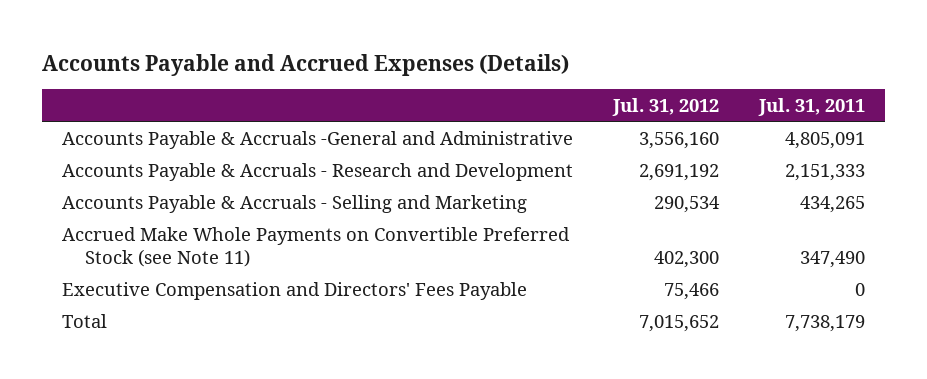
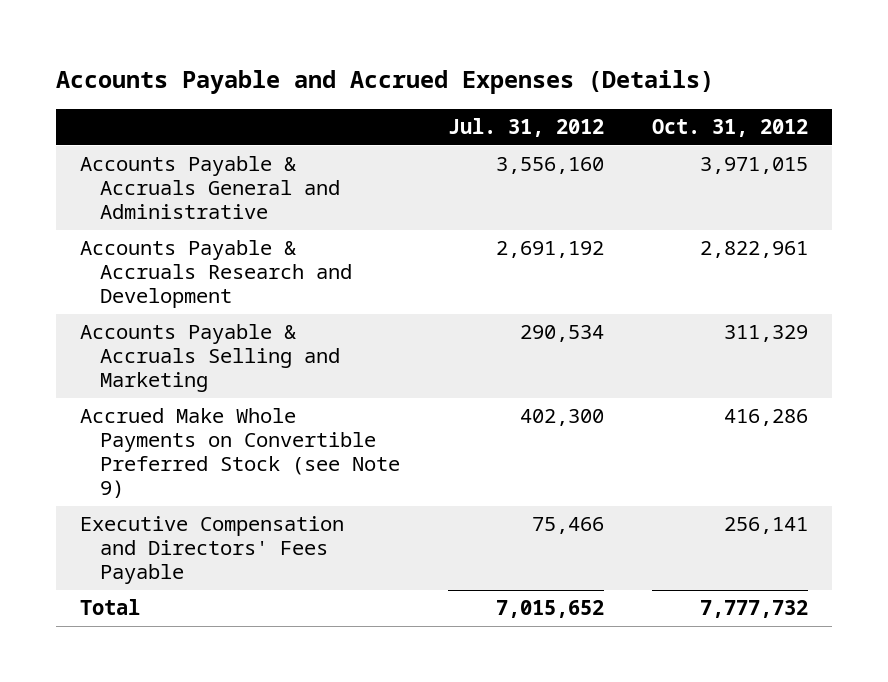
[757,97,865,116] Jul. 31, 2011 -> none
none -> [651,119,808,138] Oct. 31, 2012
[61,130,573,149] Accounts Payable & Accruals -General and Administrative -> [80,156,340,220] Accounts Payable & Accruals General and Administrative
[61,162,573,181] Accounts Payable & Accruals - Research and Development -> [80,240,352,309] Accounts Payable & Accruals Research and Development
[61,194,527,213] Accounts Payable & Accruals - Selling and Marketing -> [80,324,340,393] Accounts Payable & Accruals Selling and Marketing
[61,226,570,267] Accrued Make Whole Payments on Convertible Preferred Stock (see Note 11) -> [80,408,400,499] Accrued Make Whole Payments on Convertible Preferred Stock (see Note 9)

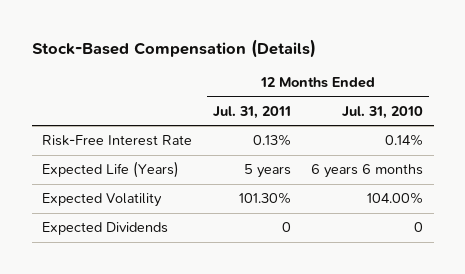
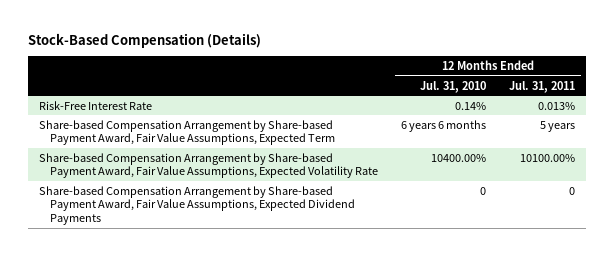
[41,193,162,208] Expected Volatility -> none
[252,134,291,147] 0.13% -> [537,101,575,110] 0.013%
[41,161,179,179] Expected Life (Years) -> [39,119,336,146] Share-based Compensation Arrangement by Share-based Payment Award, Fair Value Assumptions, Expected Term
none -> [39,152,379,179] Share-based Compensation Arrangement by Share-based Payment Award, Fair Value Assumptions, Expected Volatility Rate
[41,222,168,236] Expected Dividends -> [39,185,356,226] Share-based Compensation Arrangement by Share-based Payment Award, Fair Value Assumptions, Expected Dividend Payments

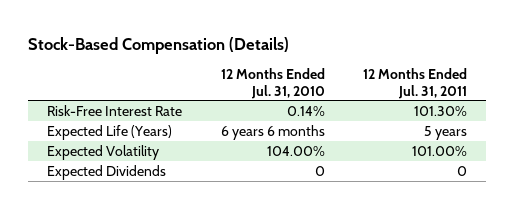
[39,152,379,179] Share-based Compensation Arrangement by Share-based Payment Award, Fair Value Assumptions, Expected Volatility Rate -> none
[537,101,575,110] 0.013% -> [413,105,467,116] 101.30%
[39,119,336,146] Share-based Compensation Arrangement by Share-based Payment Award, Fair Value Assumptions, Expected Term -> [47,124,173,140] Expected Life (Years)
none -> [47,144,160,160] Expected Volatility
[39,185,356,226] Share-based Compensation Arrangement by Share-based Payment Award, Fair Value Assumptions, Expected Dividend Payments -> [47,164,167,180] Expected Dividends

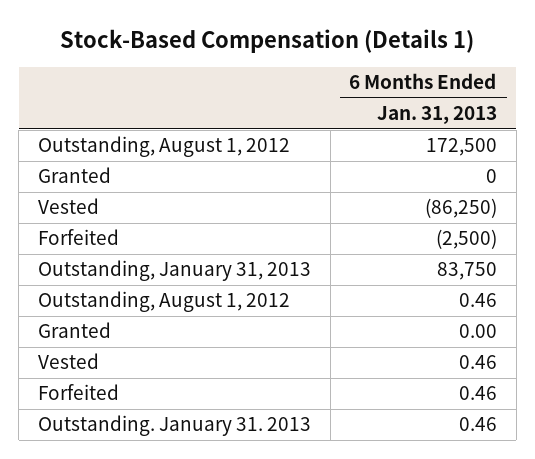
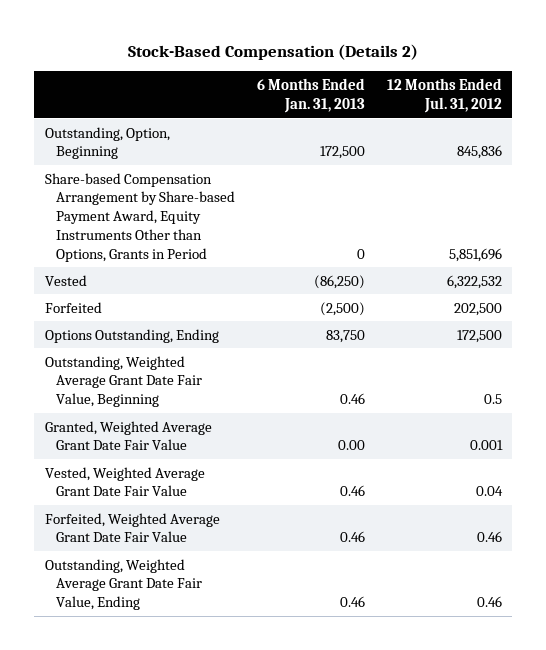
[60,29,475,54] Stock-Based Compensation (Details 1) -> [128,43,419,60] Stock-Based Compensation (Details 2)
none -> [386,78,502,113] 12 Months Ended Jul. 31, 2012
[38,136,291,158] Outstanding, August 1, 2012 -> [44,126,170,160] Outstanding, Option, Beginning
[38,167,112,184] Granted -> [44,172,236,262] Share-based Compensation Arrangement by Share-based Payment Award, Equity Instruments Other than Options, Grants in Period
[38,260,312,282] Outstanding, January 31, 2013 -> [44,328,219,343] Options Outstanding, Ending
[38,291,291,313] Outstanding, August 1, 2012 -> [44,355,203,408] Outstanding, Weighted Average Grant Date Fair Value, Beginning
[38,322,112,339] Granted -> [44,420,212,451] Granted, Weighted Average Grant Date Fair Value
[38,353,100,370] Vested -> [44,466,205,497] Vested, Weighted Average Grant Date Fair Value
[38,384,120,401] Forfeited -> [44,512,220,543] Forfeited, Weighted Average Grant Date Fair Value
[38,415,312,437] Outstanding. January 31. 2013 -> [44,558,203,611] Outstanding, Weighted Average Grant Date Fair Value, Ending

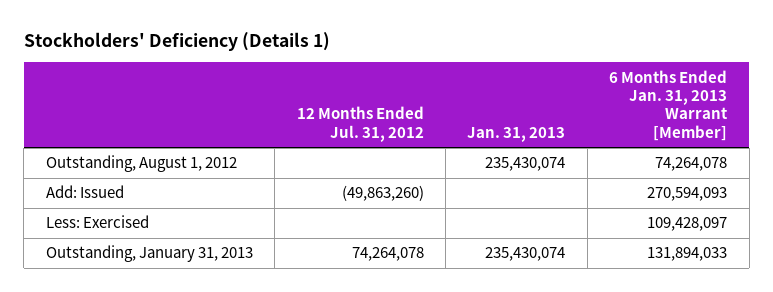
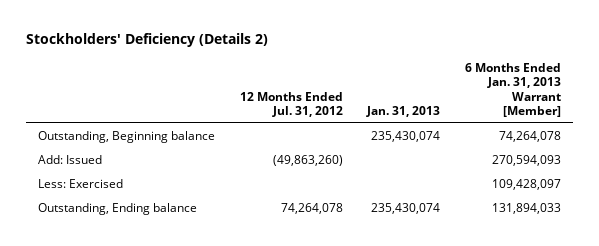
[23,32,330,52] Stockholders' Deficiency (Details 1) -> [26,33,269,48] Stockholders' Deficiency (Details 2)
[45,155,237,173] Outstanding, August 1, 2012 -> [38,130,216,143] Outstanding, Beginning balance
[45,245,253,263] Outstanding, January 31, 2013 -> [38,202,198,215] Outstanding, Ending balance

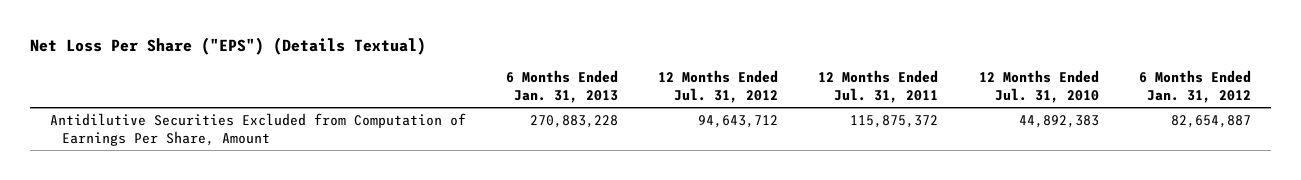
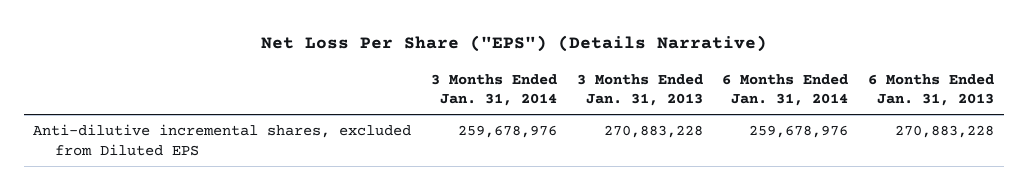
[29,37,426,56] Net Loss Per Share ("EPS") (Details Textual) -> [260,34,767,52] Net Loss Per Share ("EPS") (Details Narrative)
[658,70,779,104] 12 Months Ended Jul. 31, 2012 -> none
[818,70,939,104] 12 Months Ended Jul. 31, 2011 -> none
[978,70,1099,104] 12 Months Ended Jul. 31, 2010 -> none
[1138,70,1251,104] 6 Months Ended Jan. 31, 2012 -> none
none -> [431,73,558,107] 3 Months Ended Jan. 31, 2014
none -> [576,73,703,107] 3 Months Ended Jan. 31, 2013
none -> [722,73,849,107] 6 Months Ended Jan. 31, 2014
[49,112,466,146] Antidilutive Securities Excluded from Computation of Earnings Per Share, Amount -> [33,124,412,156] Anti-dilutive incremental shares, excluded from Diluted EPS

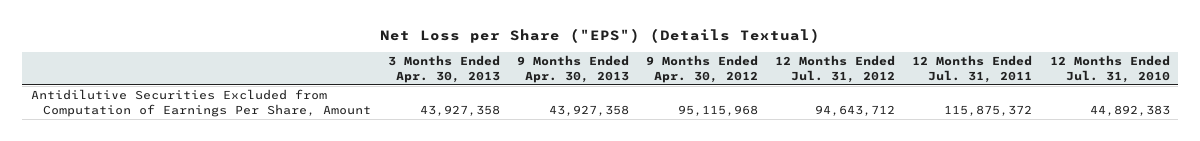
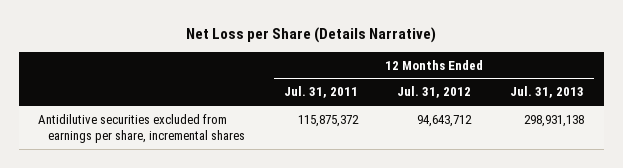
[380,28,821,44] Net Loss per Share ("EPS") (Details Textual) -> [186,27,437,44] Net Loss per Share (Details Narrative)
[388,54,501,83] 3 Months Ended Apr. 30, 2013 -> none
[517,54,630,83] 9 Months Ended Apr. 30, 2013 -> none
[646,54,759,83] 9 Months Ended Apr. 30, 2012 -> none
[1049,54,1170,83] 12 Months Ended Jul. 31, 2010 -> none
none -> [510,86,585,99] Jul. 31, 2013
[30,89,371,117] Antidilutive Securities Excluded from Computation of Earnings Per Share, Amount -> [38,113,245,144] Antidilutive securities excluded from earnings per share, incremental shares

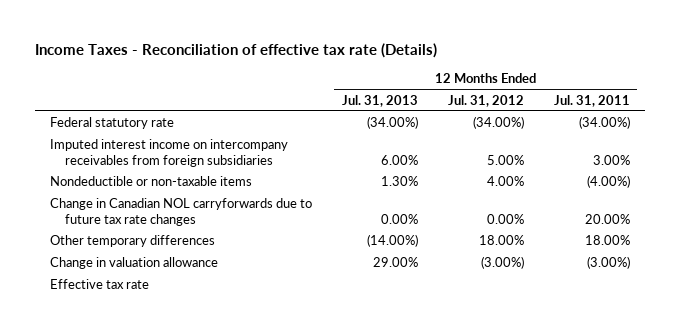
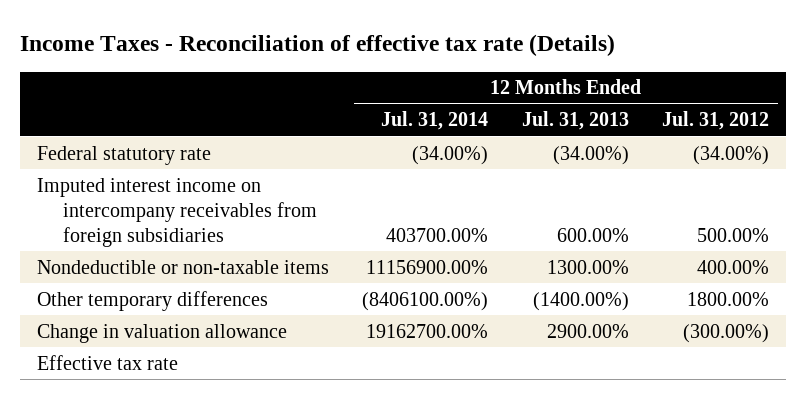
[553,94,630,107] Jul. 31, 2011 -> none
none -> [381,111,489,131] Jul. 31, 2014
[49,198,312,226] Change in Canadian NOL carryforwards due to future tax rate changes -> none
[380,154,418,165] 6.00% -> [556,227,629,242] 600.00%
[486,154,524,165] 5.00% -> [697,227,770,242] 500.00%
[380,176,418,187] 1.30% -> [546,259,629,274] 1300.00%
[486,176,524,187] 4.00% -> [697,259,770,274] 400.00%
[366,234,418,248] (14.00%) -> [532,291,629,311] (1400.00%)
[478,235,524,246] 18.00% -> [687,291,770,306] 1800.00%
[372,257,418,268] 29.00% -> [546,323,629,338] 2900.00%
[480,256,524,270] (3.00%) -> [683,323,770,343] (300.00%)

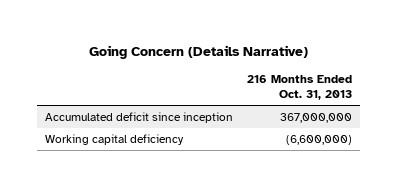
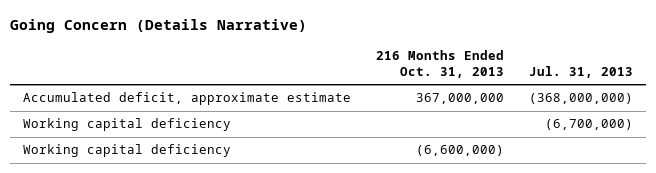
none -> [529,66,634,79] Jul. 31, 2013
[44,112,233,124] Accumulated deficit since inception -> [23,92,352,106] Accumulated deficit, approximate estimate
none -> [23,118,232,132] Working capital deficiency

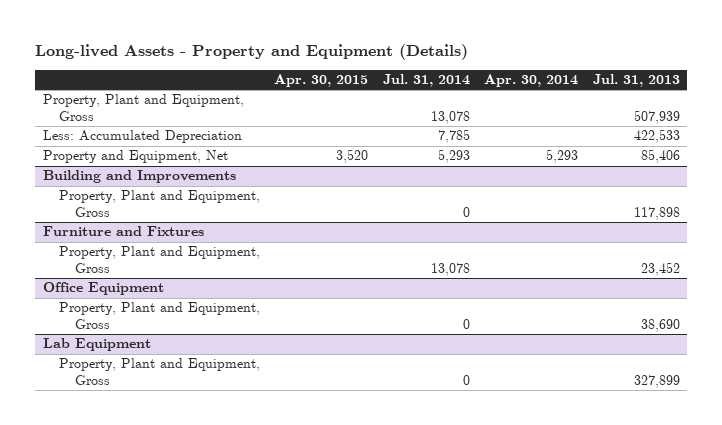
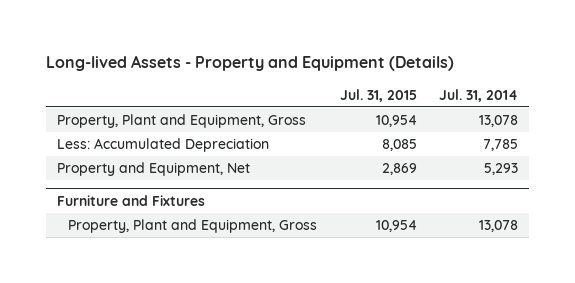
[274,74,369,88] Apr. 30, 2015 -> none
[484,74,579,88] Apr. 30, 2014 -> none
[592,74,680,88] Jul. 31, 2013 -> none
none -> [339,88,417,102] Jul. 31, 2015
[42,170,236,184] Building and Improvements -> none
[58,190,260,217] Property, Plant and Equipment, Gross -> none
[42,282,164,296] Office Equipment -> none
[58,302,260,329] Property, Plant and Equipment, Gross -> none
[42,338,151,352] Lab Equipment -> none
[58,358,260,385] Property, Plant and Equipment, Gross -> none

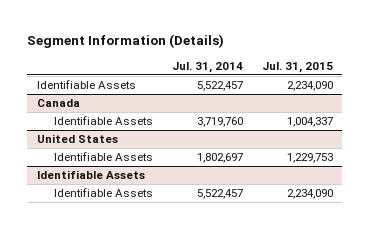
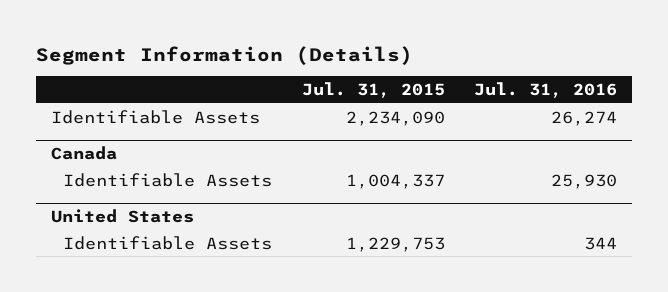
[171,61,243,73] Jul. 31, 2014 -> none
none -> [474,82,618,99] Jul. 31, 2016
[36,169,145,179] Identifiable Assets -> none
[54,187,154,197] Identifiable Assets -> none

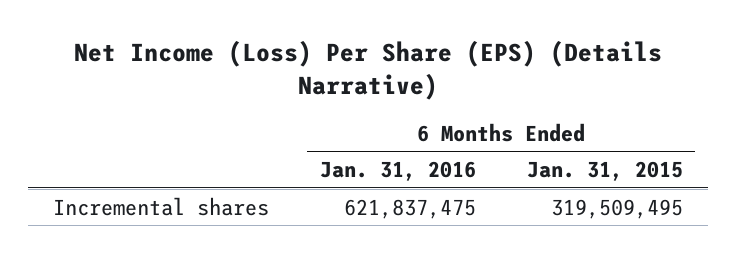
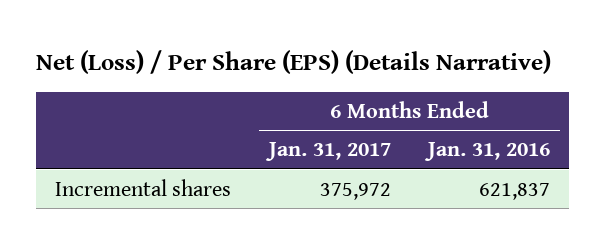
[73,39,662,100] Net Income (Loss) Per Share (EPS) (Details Narrative) -> [35,49,551,74] Net (Loss) / Per Share (EPS) (Details Narrative)
[526,160,683,181] Jan. 31, 2015 -> none
none -> [264,142,391,162] Jan. 31, 2017
[343,198,476,219] 621,837,475 -> [479,182,551,200] 621,837

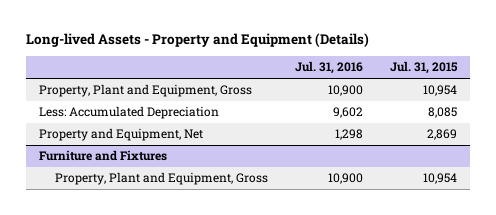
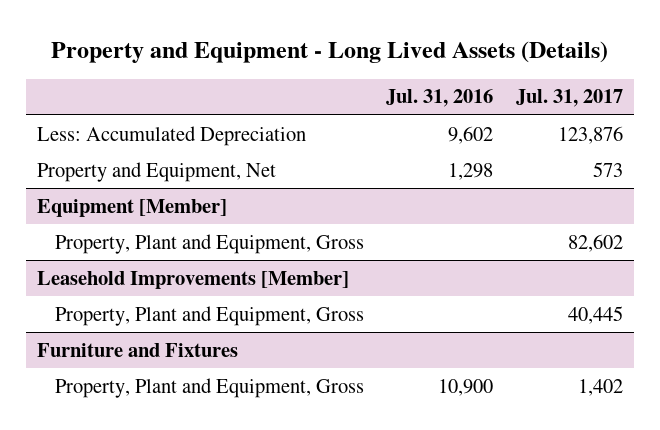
[25,33,369,48] Long-lived Assets - Property and Equipment (Details) -> [50,40,608,63] Property and Equipment - Long Lived Assets (Details)
[389,61,458,75] Jul. 31, 2015 -> none
none -> [515,89,623,108] Jul. 31, 2017
[39,84,253,98] Property, Plant and Equipment, Gross -> none
none -> [37,198,228,217] Equipment [Member]
none -> [54,233,364,254] Property, Plant and Equipment, Gross
none -> [37,270,350,289] Leasehold Improvements [Member]
none -> [54,305,364,326] Property, Plant and Equipment, Gross

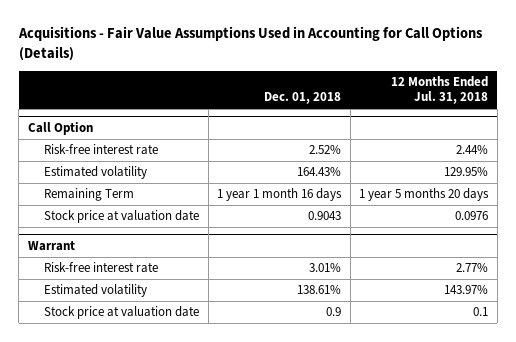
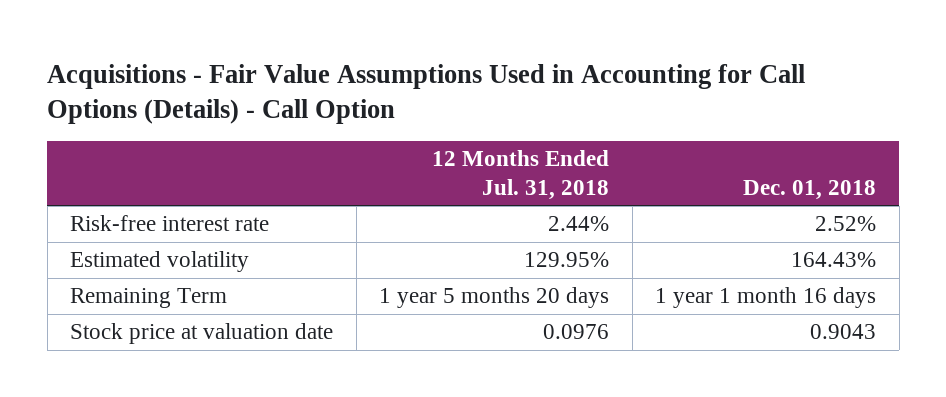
[17,26,483,62] Acquisitions - Fair Value Assumptions Used in Accounting for Call Options (Details) -> [47,63,806,125] Acquisitions - Fair Value Assumptions Used in Accounting for Call Options (Details) - Call Option
[27,121,93,135] Call Option -> none
[27,240,75,251] Warrant -> none
[43,262,158,274] Risk-free interest rate -> none
[43,284,147,298] Estimated volatility -> none
[43,306,199,320] Stock price at valuation date -> none

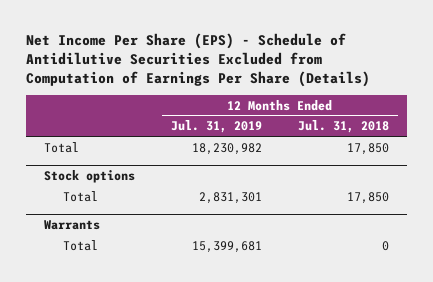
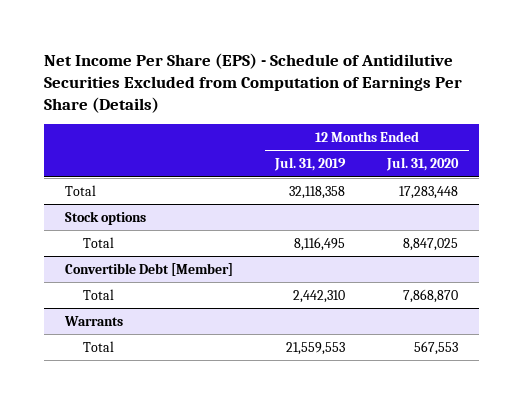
[298,120,390,134] Jul. 31, 2018 -> none
none -> [386,157,460,172] Jul. 31, 2020
[192,142,263,155] 18,230,982 -> [289,186,346,200] 32,118,358
[199,191,263,204] 2,831,301 -> [294,237,346,252] 8,116,495
none -> [64,263,233,277] Convertible Debt [Member]
none -> [82,289,114,301] Total
[192,240,263,253] 15,399,681 -> [286,342,346,356] 21,559,553

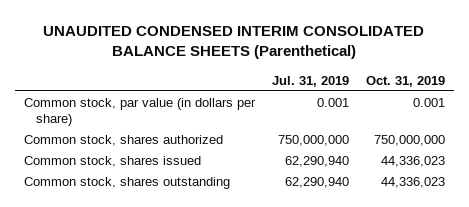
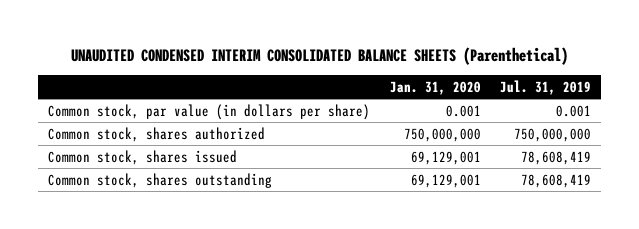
[366,75,446,87] Oct. 31, 2019 -> none
none -> [389,80,481,95] Jan. 31, 2020
[284,156,349,168] 62,290,940 -> [521,150,592,165] 78,608,419
[284,177,349,189] 62,290,940 -> [521,173,592,188] 78,608,419

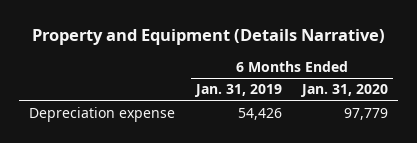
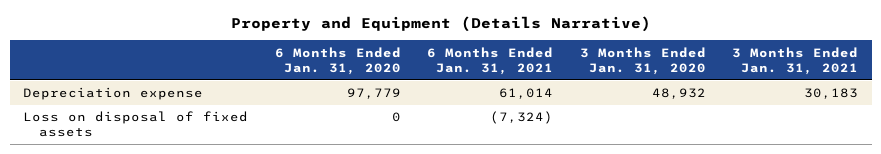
[193,84,282,98] Jan. 31, 2019 -> none
none -> [427,46,554,75] 6 Months Ended Jan. 31, 2021
none -> [579,46,706,75] 3 Months Ended Jan. 31, 2020
none -> [732,46,859,75] 3 Months Ended Jan. 31, 2021
none -> [23,111,249,138] Loss on disposal of fixed assets

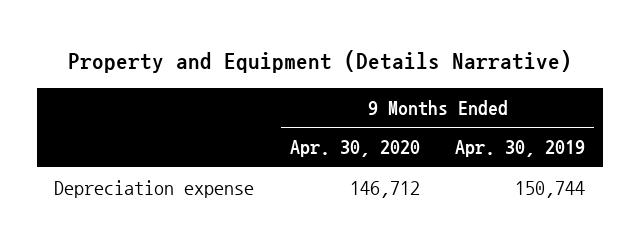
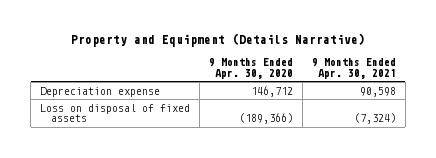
[455,140,586,158] Apr. 30, 2019 -> none
none -> [312,58,397,79] 9 Months Ended Apr. 30, 2021
none -> [40,103,191,123] Loss on disposal of fixed assets

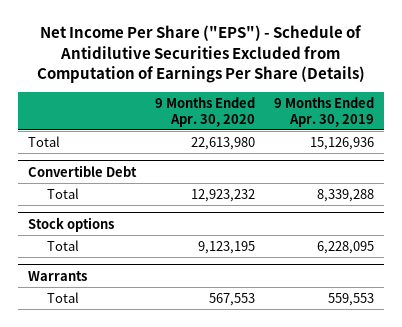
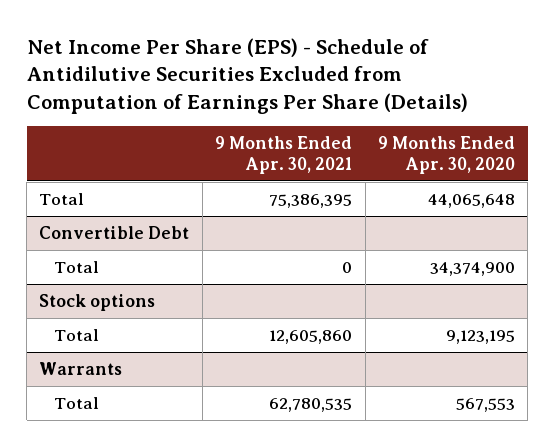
[36,25,365,83] Net Income Per Share ("EPS") - Schedule of Antidilutive Securities Excluded from Computation of Earnings Per Share (Details) -> [26,37,468,114] Net Income Per Share (EPS) - Schedule of Antidilutive Securities Excluded from Computation of Earnings Per Share (Details)
[274,96,375,127] 9 Months Ended Apr. 30, 2019 -> none
none -> [215,136,353,174] 9 Months Ended Apr. 30, 2021
[190,136,255,150] 22,613,980 -> [428,193,516,208] 44,065,648
[190,188,255,202] 12,923,232 -> [430,261,516,276] 34,374,900

